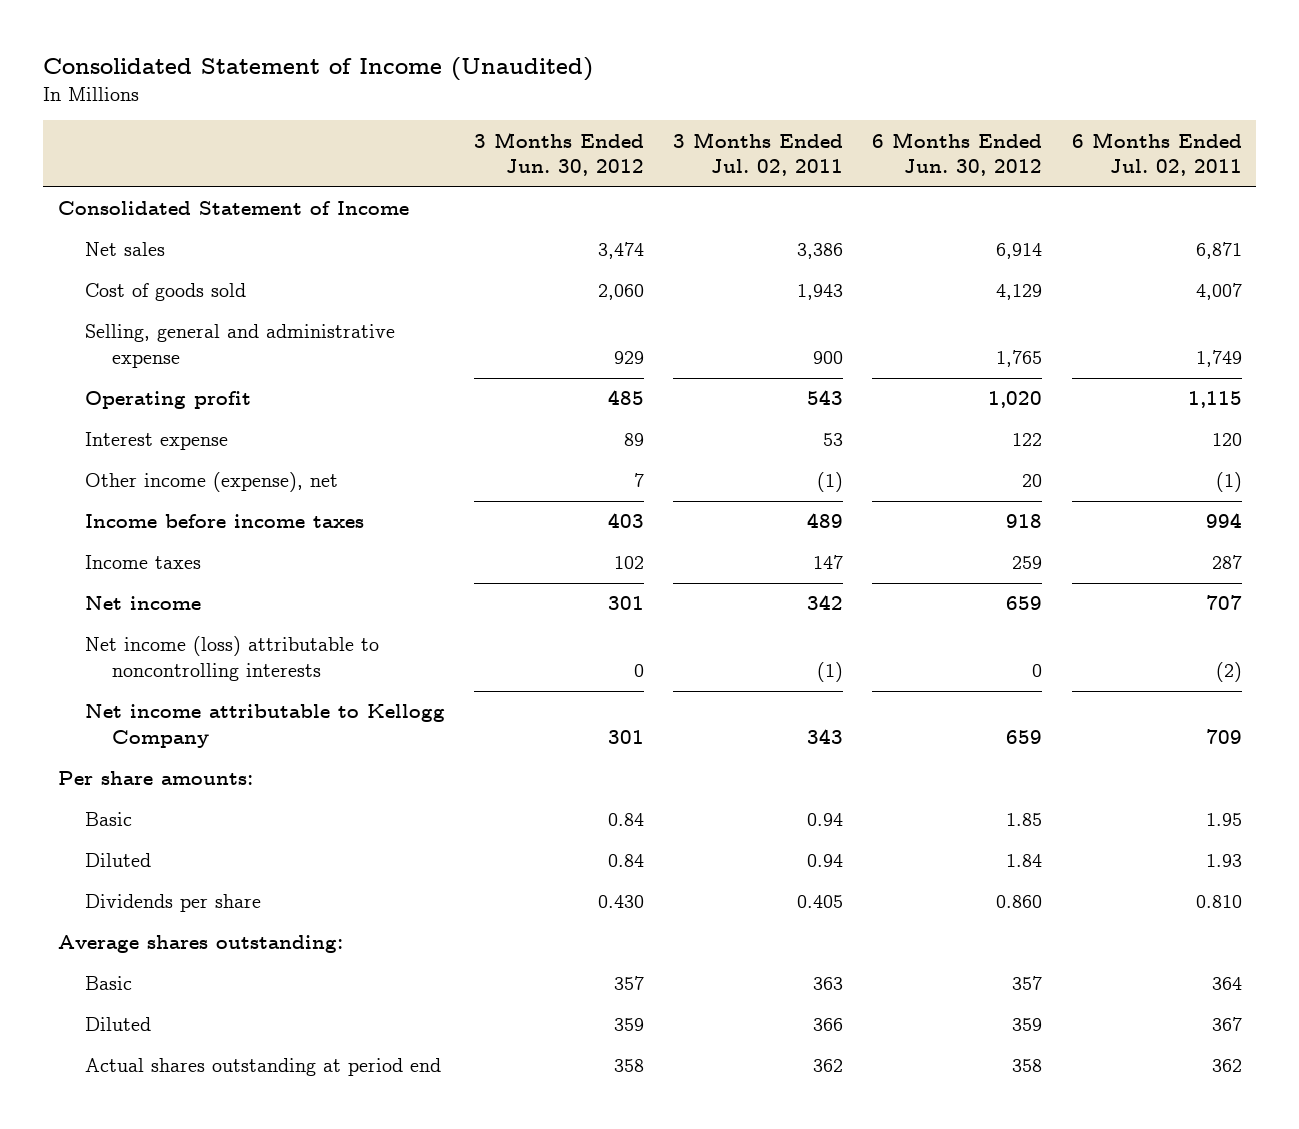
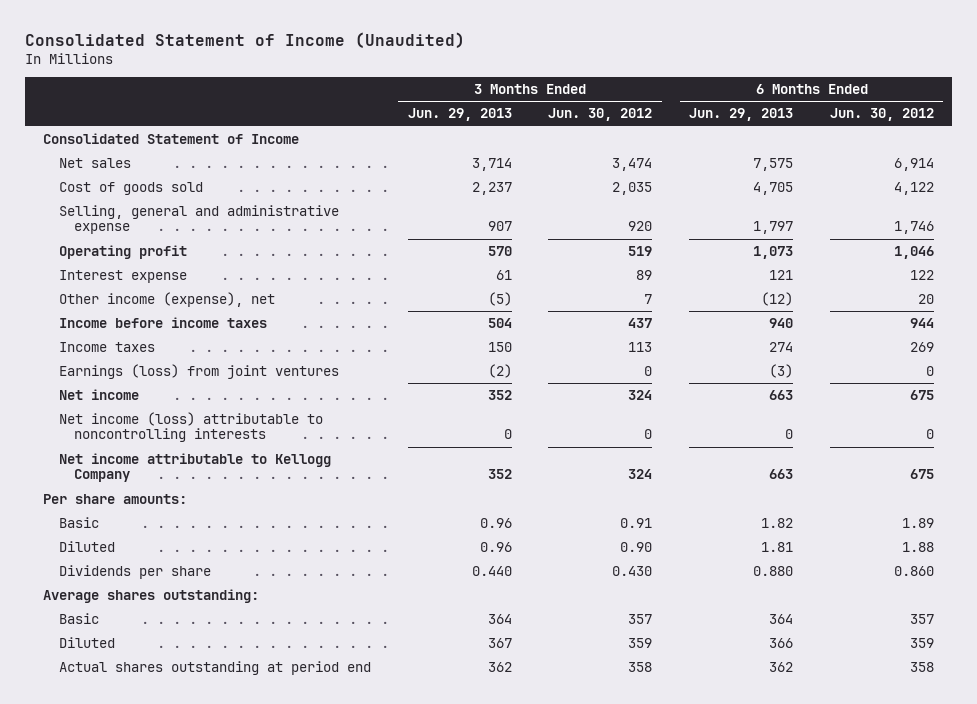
[673,131,844,177] 3 Months Ended Jul. 02, 2011 -> none
[1071,131,1242,177] 6 Months Ended Jul. 02, 2011 -> none
none -> [407,108,512,122] Jun. 29, 2013
none -> [689,108,794,122] Jun. 29, 2013
[598,284,645,301] 2,060 -> [612,182,653,196] 2,035
[996,284,1043,301] 4,129 -> [894,182,935,196] 4,122
[614,350,645,364] 929 -> [628,221,653,232] 920
[996,349,1043,367] 1,765 -> [894,221,935,235] 1,746
[608,390,645,406] 485 -> [628,246,653,257] 519
[988,391,1043,409] 1,020 -> [894,246,935,260] 1,046
[608,513,645,529] 403 -> [628,318,653,329] 437
[1006,514,1043,529] 918 -> [910,318,935,329] 944
[614,556,645,570] 102 -> [628,342,653,353] 113
[1012,556,1043,570] 259 -> [910,342,935,353] 269
none -> [58,364,339,380] Earnings (loss) from joint ventures
[608,596,645,611] 301 -> [628,390,653,401] 324
[1006,596,1043,611] 659 -> [910,390,935,401] 675
[608,729,645,744] 301 -> [628,469,653,480] 324
[1006,729,1043,744] 659 -> [910,469,935,480] 675
[608,813,645,827] 0.84 -> [620,518,653,529] 0.91
[1006,813,1043,827] 1.85 -> [902,518,935,529] 1.89
[608,854,645,868] 0.84 -> [620,542,653,553] 0.90
[1006,854,1043,868] 1.84 -> [902,542,935,553] 1.88

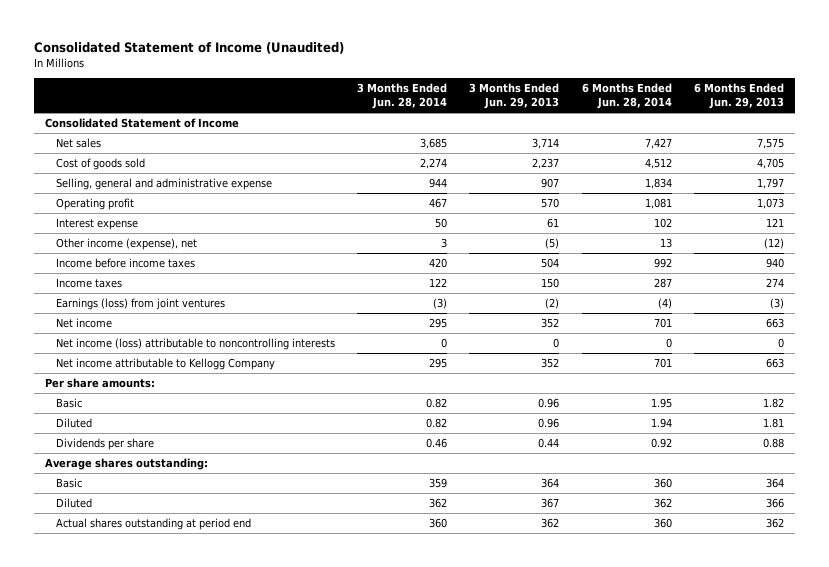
[548,108,653,122] Jun. 30, 2012 -> none
[830,108,935,122] Jun. 30, 2012 -> none
none -> [357,83,448,110] 3 Months Ended Jun. 28, 2014
none -> [581,83,672,110] 6 Months Ended Jun. 28, 2014
[471,566,512,577] 0.440 -> [538,438,560,449] 0.44
[753,566,794,577] 0.880 -> [763,438,785,449] 0.88

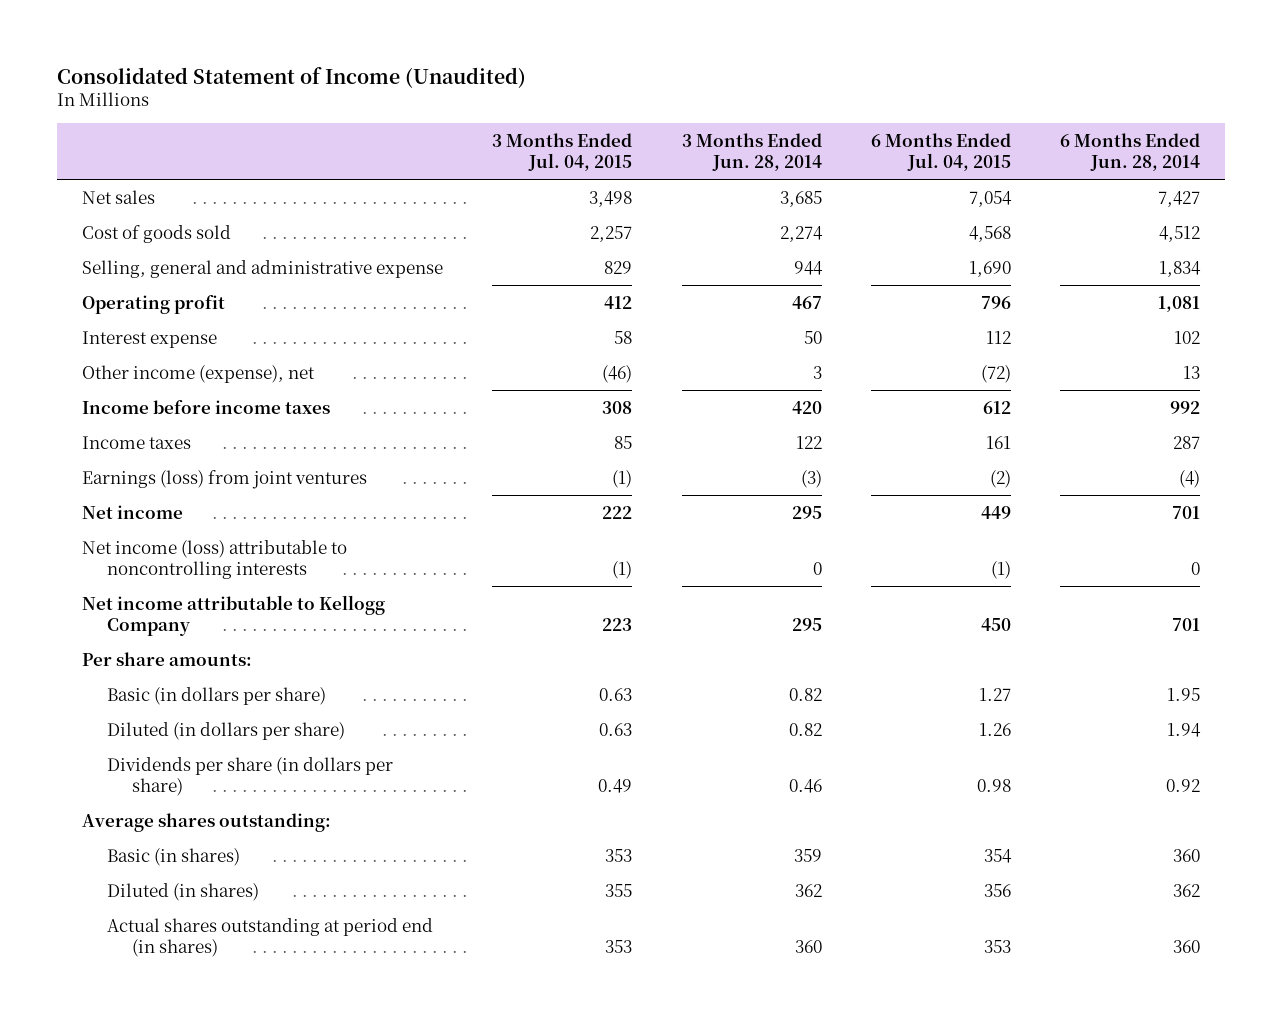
[469,83,560,110] 3 Months Ended Jun. 29, 2013 -> none
[694,83,785,110] 6 Months Ended Jun. 29, 2013 -> none
none -> [492,132,633,172] 3 Months Ended Jul. 04, 2015
none -> [870,132,1011,172] 6 Months Ended Jul. 04, 2015
[45,118,240,129] Consolidated Statement of Income -> none
[55,398,82,409] Basic -> [106,686,326,705] Basic (in dollars per share)
[55,418,92,429] Diluted -> [106,721,345,740] Diluted (in dollars per share)
[55,438,154,451] Dividends per share -> [106,756,393,797] Dividends per share (in dollars per share)
[55,478,82,489] Basic -> [106,847,240,866] Basic (in shares)
[55,498,92,509] Diluted -> [106,882,259,901] Diluted (in shares)
[55,518,251,531] Actual shares outstanding at period end -> [106,917,433,958] Actual shares outstanding at period end (in shares)

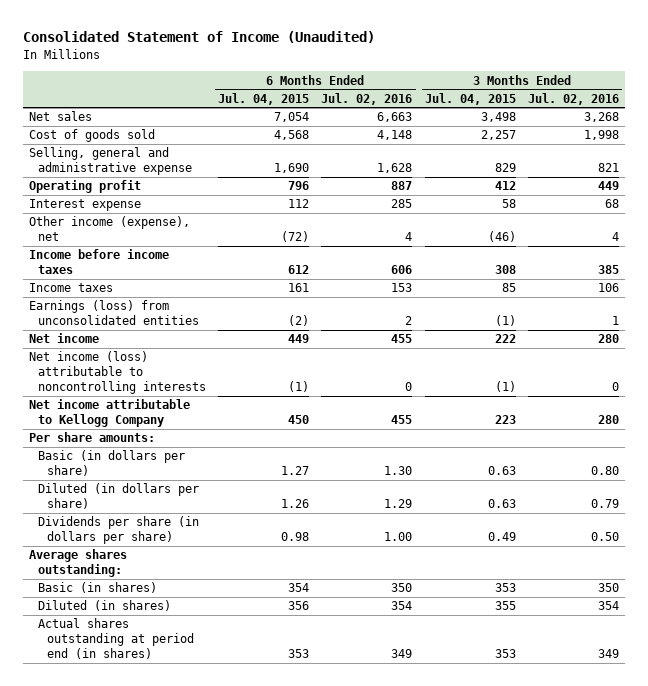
[681,132,822,172] 3 Months Ended Jun. 28, 2014 -> none
[1060,132,1201,172] 6 Months Ended Jun. 28, 2014 -> none
none -> [321,92,413,105] Jul. 02, 2016
none -> [527,92,619,105] Jul. 02, 2016
[82,469,368,489] Earnings (loss) from joint ventures -> [29,300,199,326] Earnings (loss) from unconsolidated entities

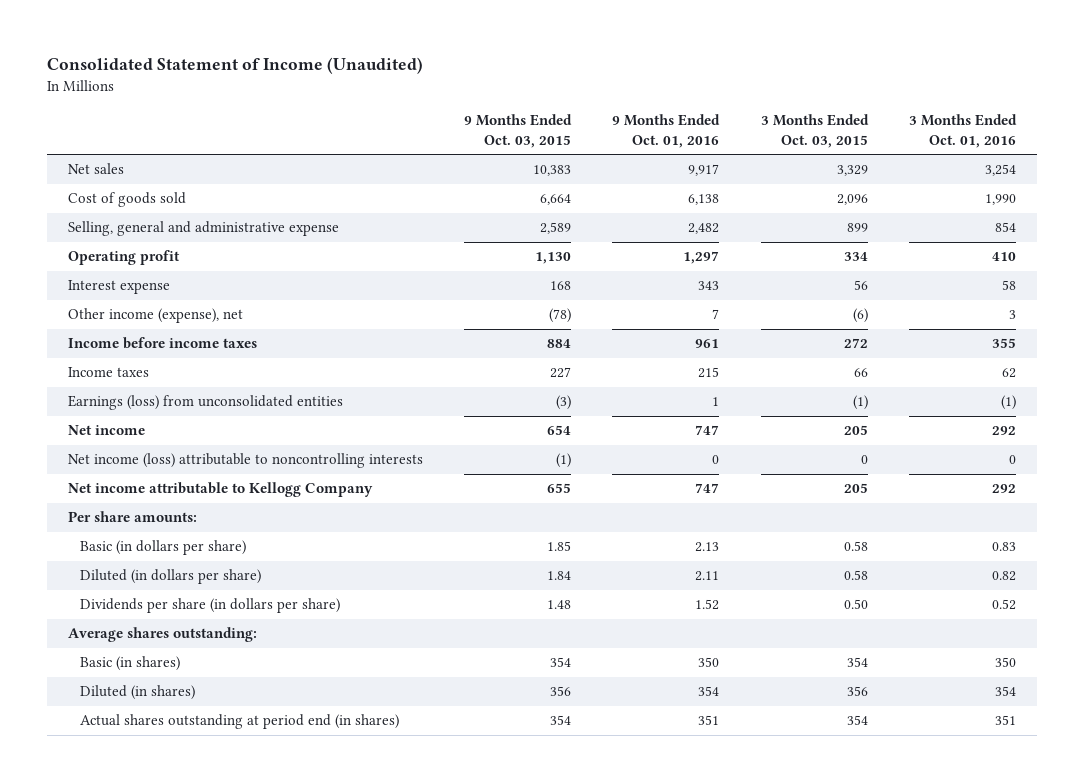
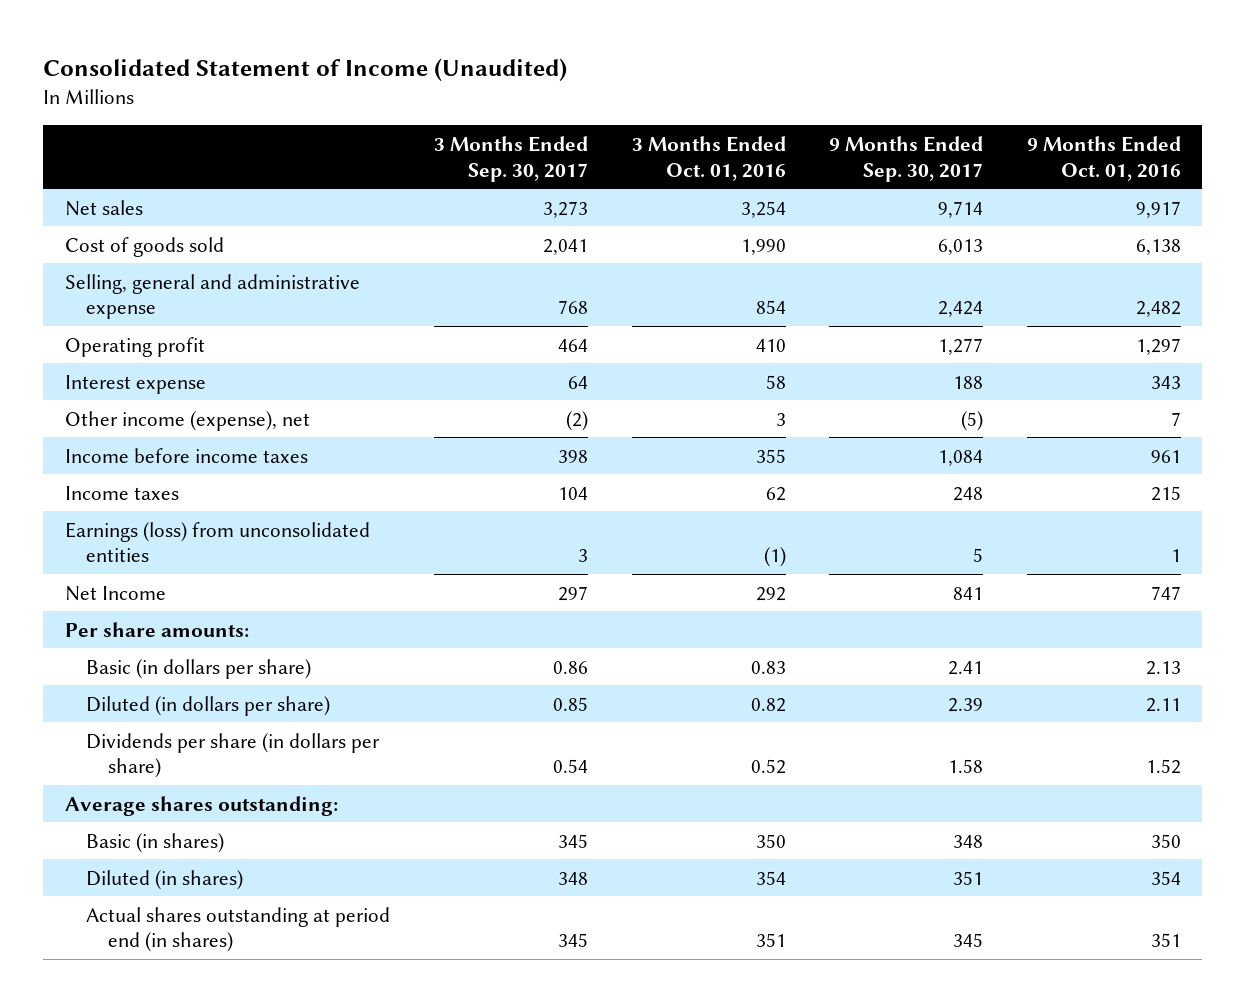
[463,114,572,148] 9 Months Ended Oct. 03, 2015 -> none
[760,114,869,148] 3 Months Ended Oct. 03, 2015 -> none
none -> [434,135,589,182] 3 Months Ended Sep. 30, 2017
none -> [829,135,984,182] 9 Months Ended Sep. 30, 2017
[67,425,145,436] Net income -> none
[67,453,423,469] Net income (loss) attributable to noncontrolling interests -> none
[67,482,373,498] Net income attributable to Kellogg Company -> [64,585,166,601] Net Income

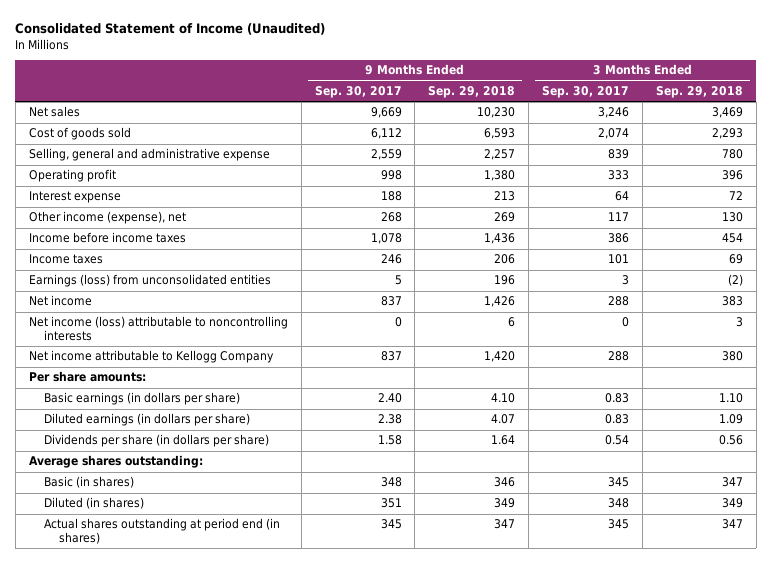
[631,135,786,181] 3 Months Ended Oct. 01, 2016 -> none
[1026,135,1181,181] 9 Months Ended Oct. 01, 2016 -> none
none -> [428,85,516,98] Sep. 29, 2018
none -> [655,85,743,98] Sep. 29, 2018
[543,200,589,218] 3,273 -> [598,107,630,119] 3,246
[938,200,984,218] 9,714 -> [370,107,402,119] 9,669
[543,238,589,255] 2,041 -> [598,128,630,140] 2,074
[938,238,984,255] 6,013 -> [370,128,402,140] 6,112
[558,300,589,315] 768 -> [608,149,630,160] 839
[938,301,984,318] 2,424 -> [370,149,402,161] 2,559
[558,338,589,352] 464 -> [608,170,630,181] 333
[938,337,984,355] 1,277 -> [380,170,402,181] 998
[566,410,589,431] (2) -> [608,212,630,222] 117
[961,410,984,431] (5) -> [380,212,402,223] 268
[558,449,589,463] 398 -> [608,233,630,244] 386
[938,449,984,466] 1,084 -> [370,233,402,245] 1,078
[558,486,589,500] 104 -> [608,254,630,265] 101
[953,486,984,501] 248 -> [380,254,402,265] 246
none -> [28,295,92,307] Net income
none -> [28,316,288,341] Net income (loss) attributable to noncontrolling interests
[64,585,166,601] Net Income -> [28,350,274,364] Net income attributable to Kellogg Company
[558,585,589,601] 297 -> [608,351,630,362] 288
[953,586,984,600] 841 -> [380,351,402,362] 837
[86,658,312,679] Basic (in dollars per share) -> [44,392,241,406] Basic earnings (in dollars per share)
[553,660,589,674] 0.86 -> [605,393,630,404] 0.83
[948,660,984,675] 2.41 -> [377,393,402,404] 2.40
[86,695,331,716] Diluted (in dollars per share) -> [44,413,251,427] Diluted earnings (in dollars per share)
[553,696,589,711] 0.85 -> [605,414,630,425] 0.83
[948,697,984,712] 2.39 -> [377,414,402,425] 2.38

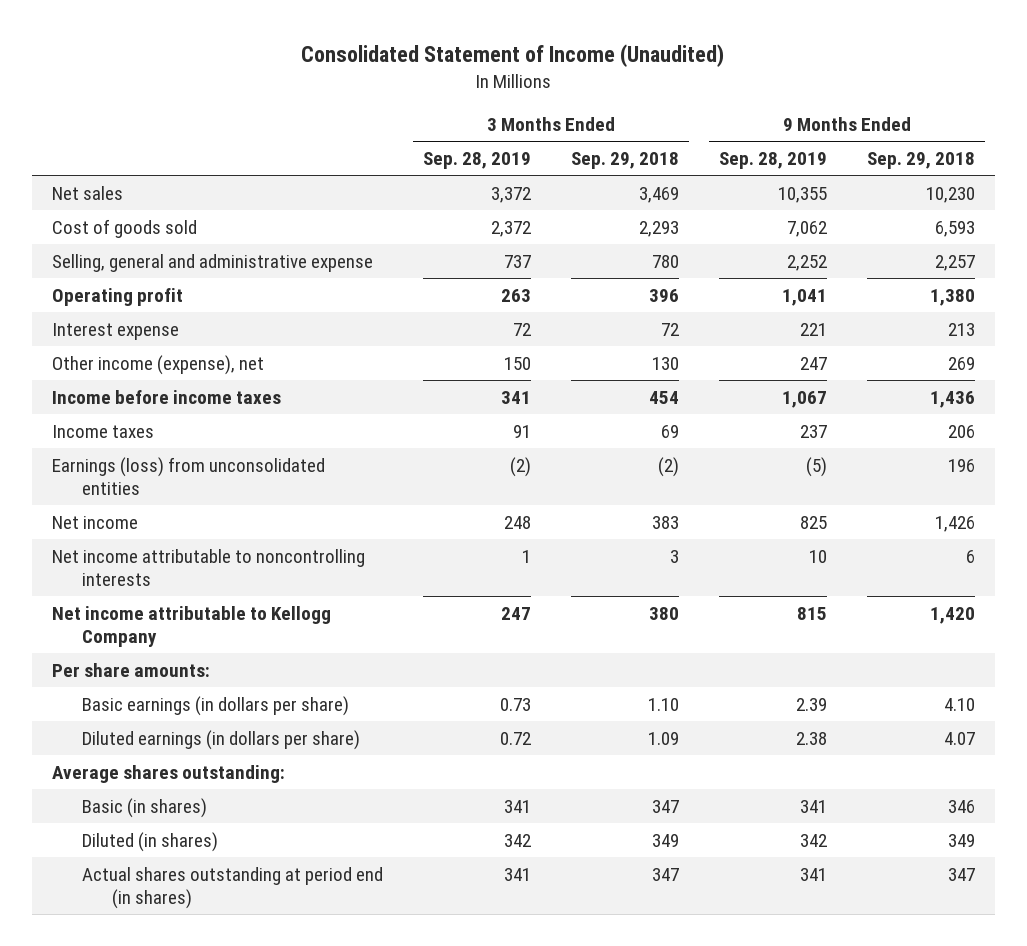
[314,85,402,98] Sep. 30, 2017 -> none
[542,85,630,98] Sep. 30, 2017 -> none
none -> [422,152,531,170] Sep. 28, 2019
none -> [719,152,828,170] Sep. 28, 2019
[28,316,288,341] Net income (loss) attributable to noncontrolling interests -> [51,548,365,586] Net income attributable to noncontrolling interests
[44,434,270,448] Dividends per share (in dollars per share) -> none

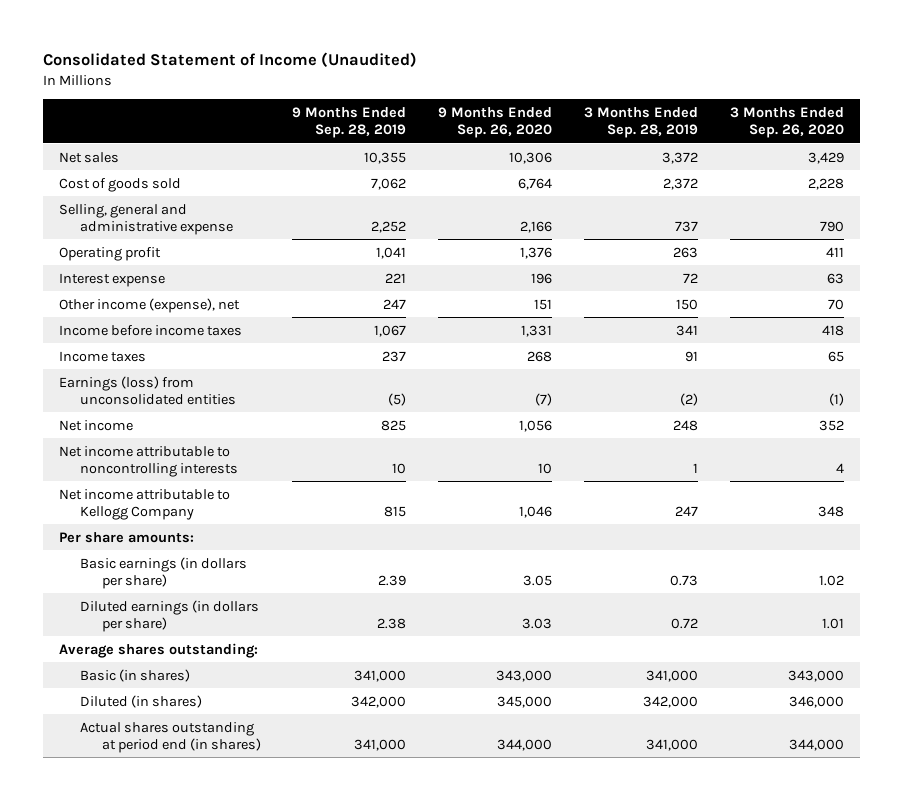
[570,152,679,170] Sep. 29, 2018 -> none
[867,152,976,170] Sep. 29, 2018 -> none
none -> [438,107,553,139] 9 Months Ended Sep. 26, 2020
none -> [729,107,844,139] 3 Months Ended Sep. 26, 2020
[503,799,531,813] 341 -> [646,669,699,682] 341,000
[800,799,828,813] 341 -> [354,669,407,682] 341,000
[503,833,531,847] 342 -> [643,695,699,708] 342,000
[800,833,828,847] 342 -> [351,695,407,708] 342,000
[503,867,531,881] 341 -> [646,738,699,751] 341,000
[800,867,828,881] 341 -> [354,738,407,751] 341,000

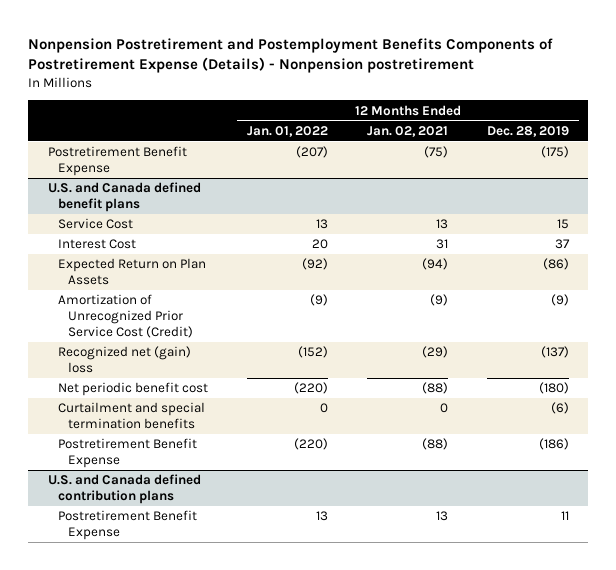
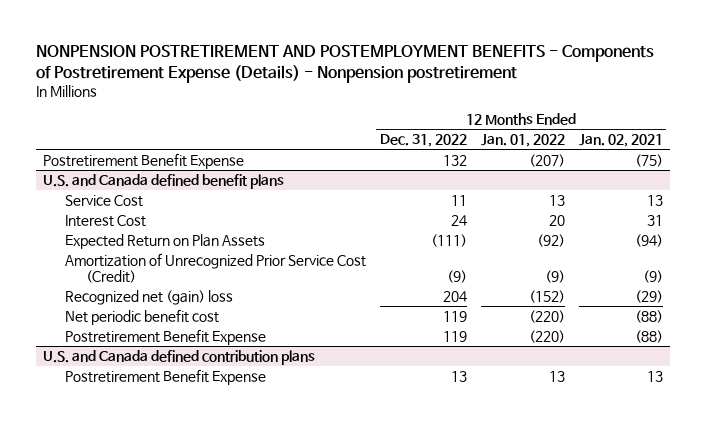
[28,37,554,74] Nonpension Postretirement and Postemployment Benefits Components of Postretirement Expense (Details) - Nonpension postretirement -> [36,45,655,83] NONPENSION POSTRETIREMENT AND POSTEMPLOYMENT BENEFITS - Components of Postretirement Expense (Details) - Nonpension postretirement
[486,125,569,137] Dec. 28, 2019 -> none
none -> [379,134,467,148] Dec. 31, 2022
[57,402,205,430] Curtailment and special termination benefits -> none

